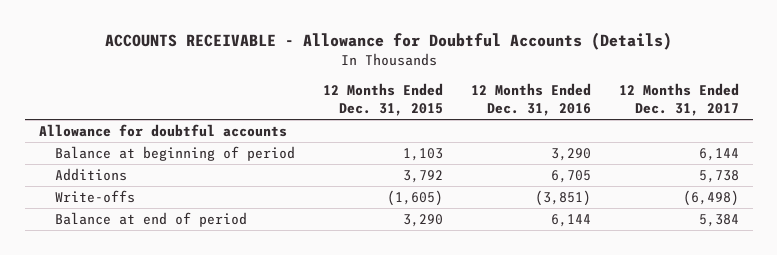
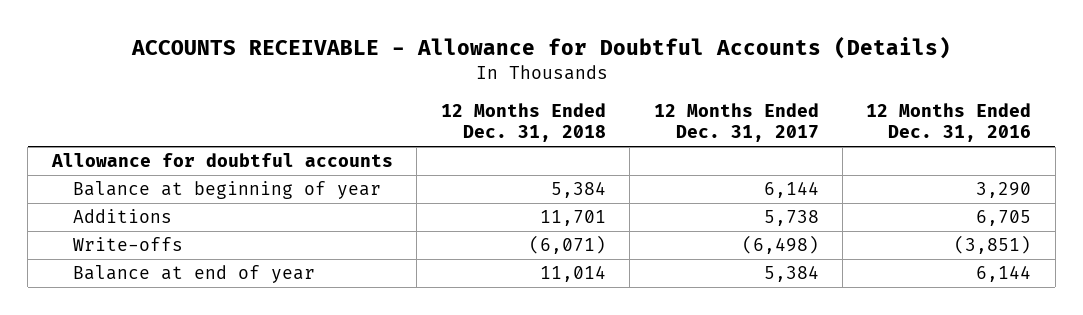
[322,82,443,116] 12 Months Ended Dec. 31, 2015 -> none
none -> [440,103,606,143] 12 Months Ended Dec. 31, 2018
[54,146,295,162] Balance at beginning of period -> [73,181,382,200] Balance at beginning of year
[54,212,247,228] Balance at end of period -> [73,265,316,284] Balance at end of year

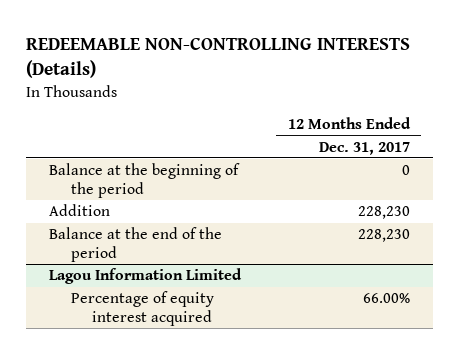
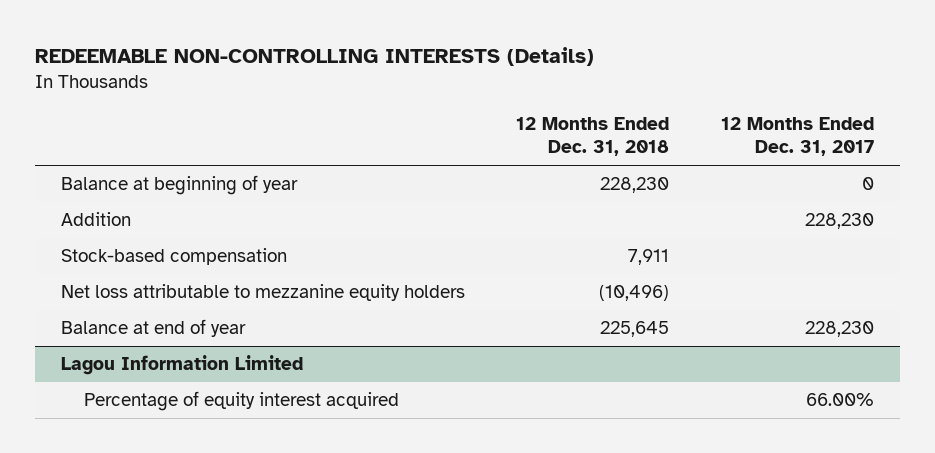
none -> [516,117,670,157] 12 Months Ended Dec. 31, 2018
[49,163,241,198] Balance at the beginning of the period -> [60,175,298,196] Balance at beginning of year
none -> [60,248,287,266] Stock-based compensation
none -> [60,284,465,302] Net loss attributable to mezzanine equity holders
[49,227,223,262] Balance at the end of the period -> [60,319,246,338] Balance at end of year

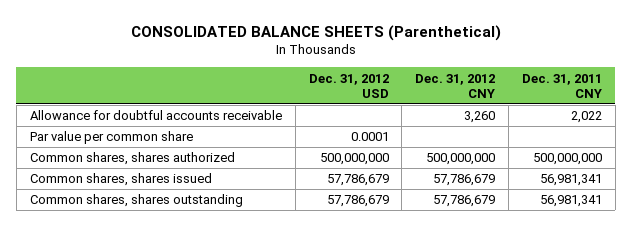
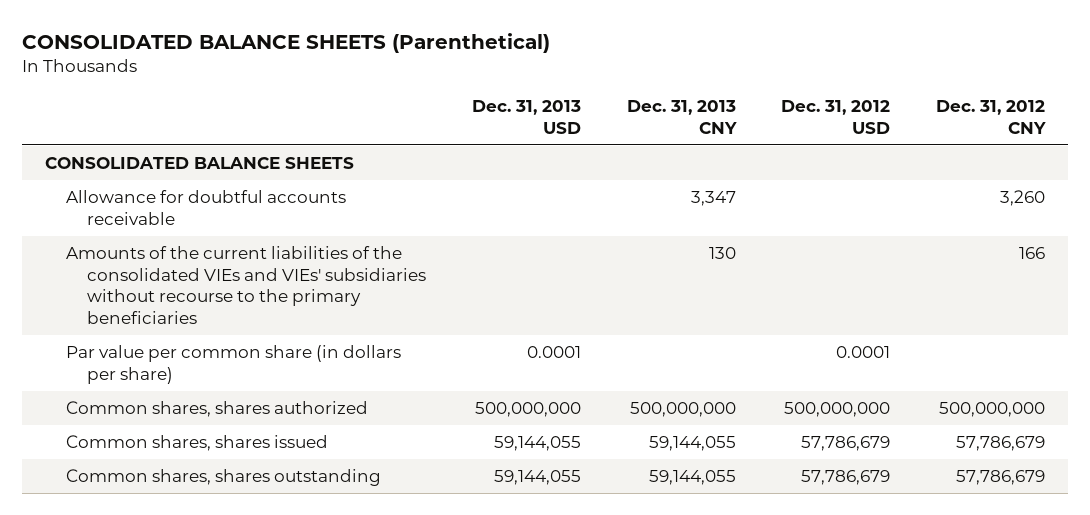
[521,73,602,98] Dec. 31, 2011 CNY -> none
none -> [471,100,581,134] Dec. 31, 2013 USD
none -> [626,100,737,134] Dec. 31, 2013 CNY
none -> [44,157,354,170] CONSOLIDATED BALANCE SHEETS
none -> [65,246,427,324] Amounts of the current liabilities of the consolidated VIEs and VIEs' subsidiaries without recourse to the primary beneficiaries
[29,131,193,145] Par value per common share -> [65,345,401,384] Par value per common share (in dollars per share)

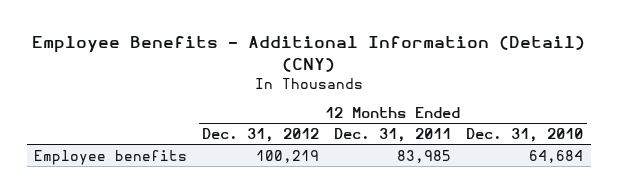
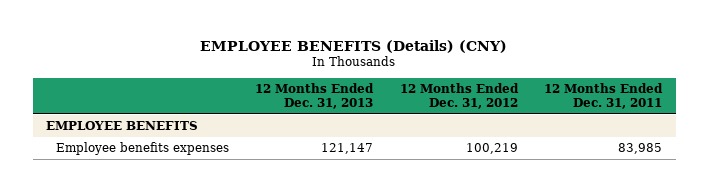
[31,36,585,72] Employee Benefits - Additional Information (Detail) (CNY) -> [200,39,508,53] EMPLOYEE BENEFITS (Details) (CNY)
[466,128,584,143] Dec. 31, 2010 -> none
none -> [255,83,375,109] 12 Months Ended Dec. 31, 2013
none -> [46,121,199,131] EMPLOYEE BENEFITS
[34,149,188,165] Employee benefits -> [55,142,229,156] Employee benefits expenses

